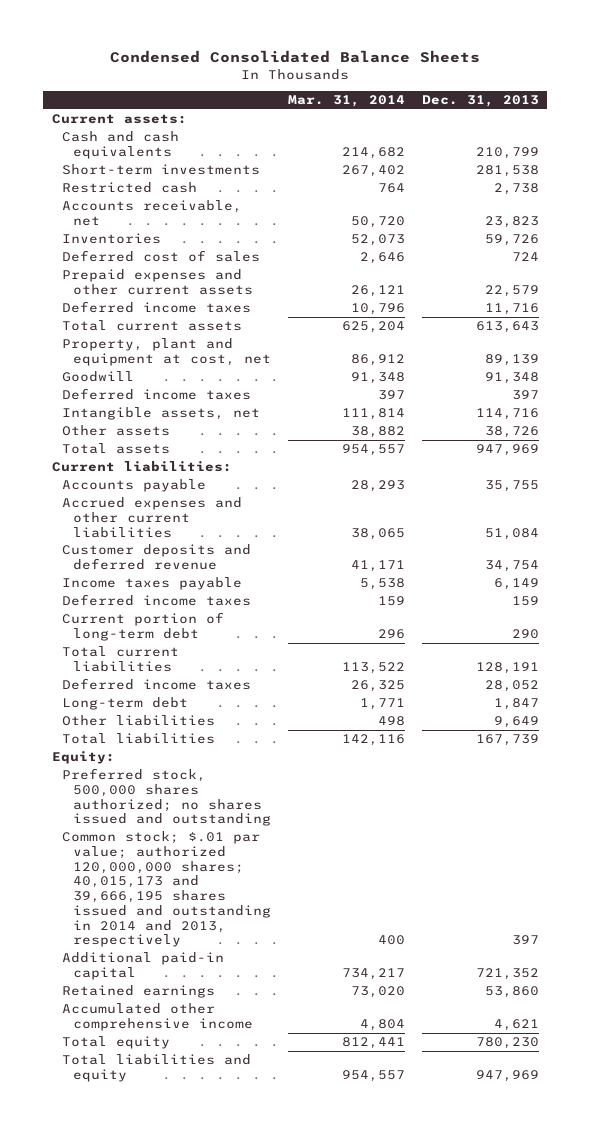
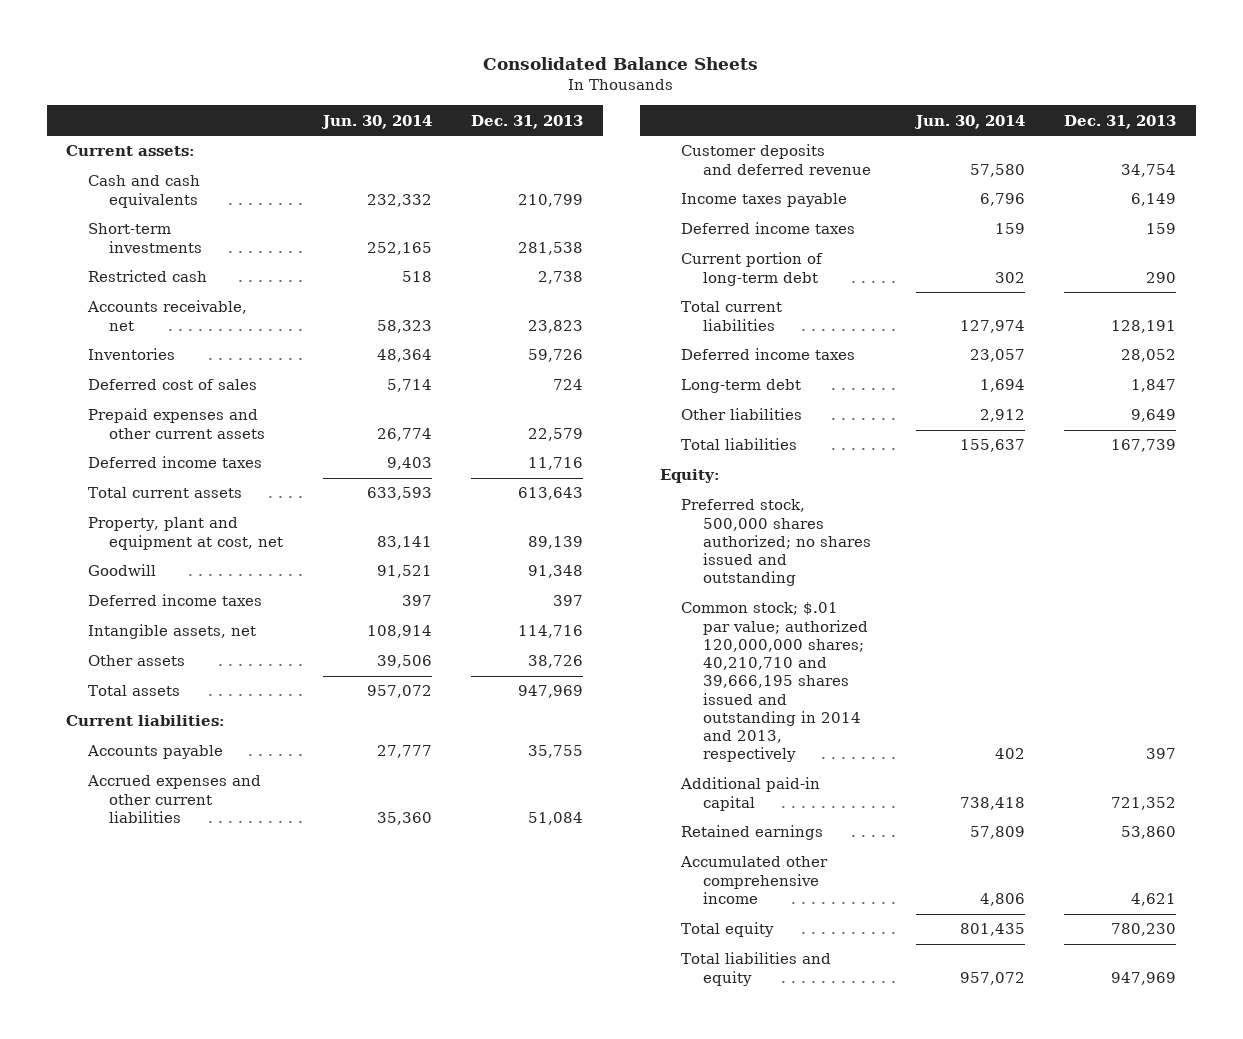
[110,50,481,64] Condensed Consolidated Balance Sheets -> [483,56,759,70] Consolidated Balance Sheets
[287,95,405,108] Mar. 31, 2014 -> none
none -> [320,114,432,129] Jun. 30, 2014
[62,831,271,948] Common stock; $.01 par value; authorized 120,000,000 shares; 40,015,173 and 39,666,195 shares issued and outstanding in 2014 and 2013, respectively -> [681,602,868,763] Common stock; $.01 par value; authorized 120,000,000 shares; 40,210,710 and 39,666,195 shares issued and outstanding in 2014 and 2013, respectively

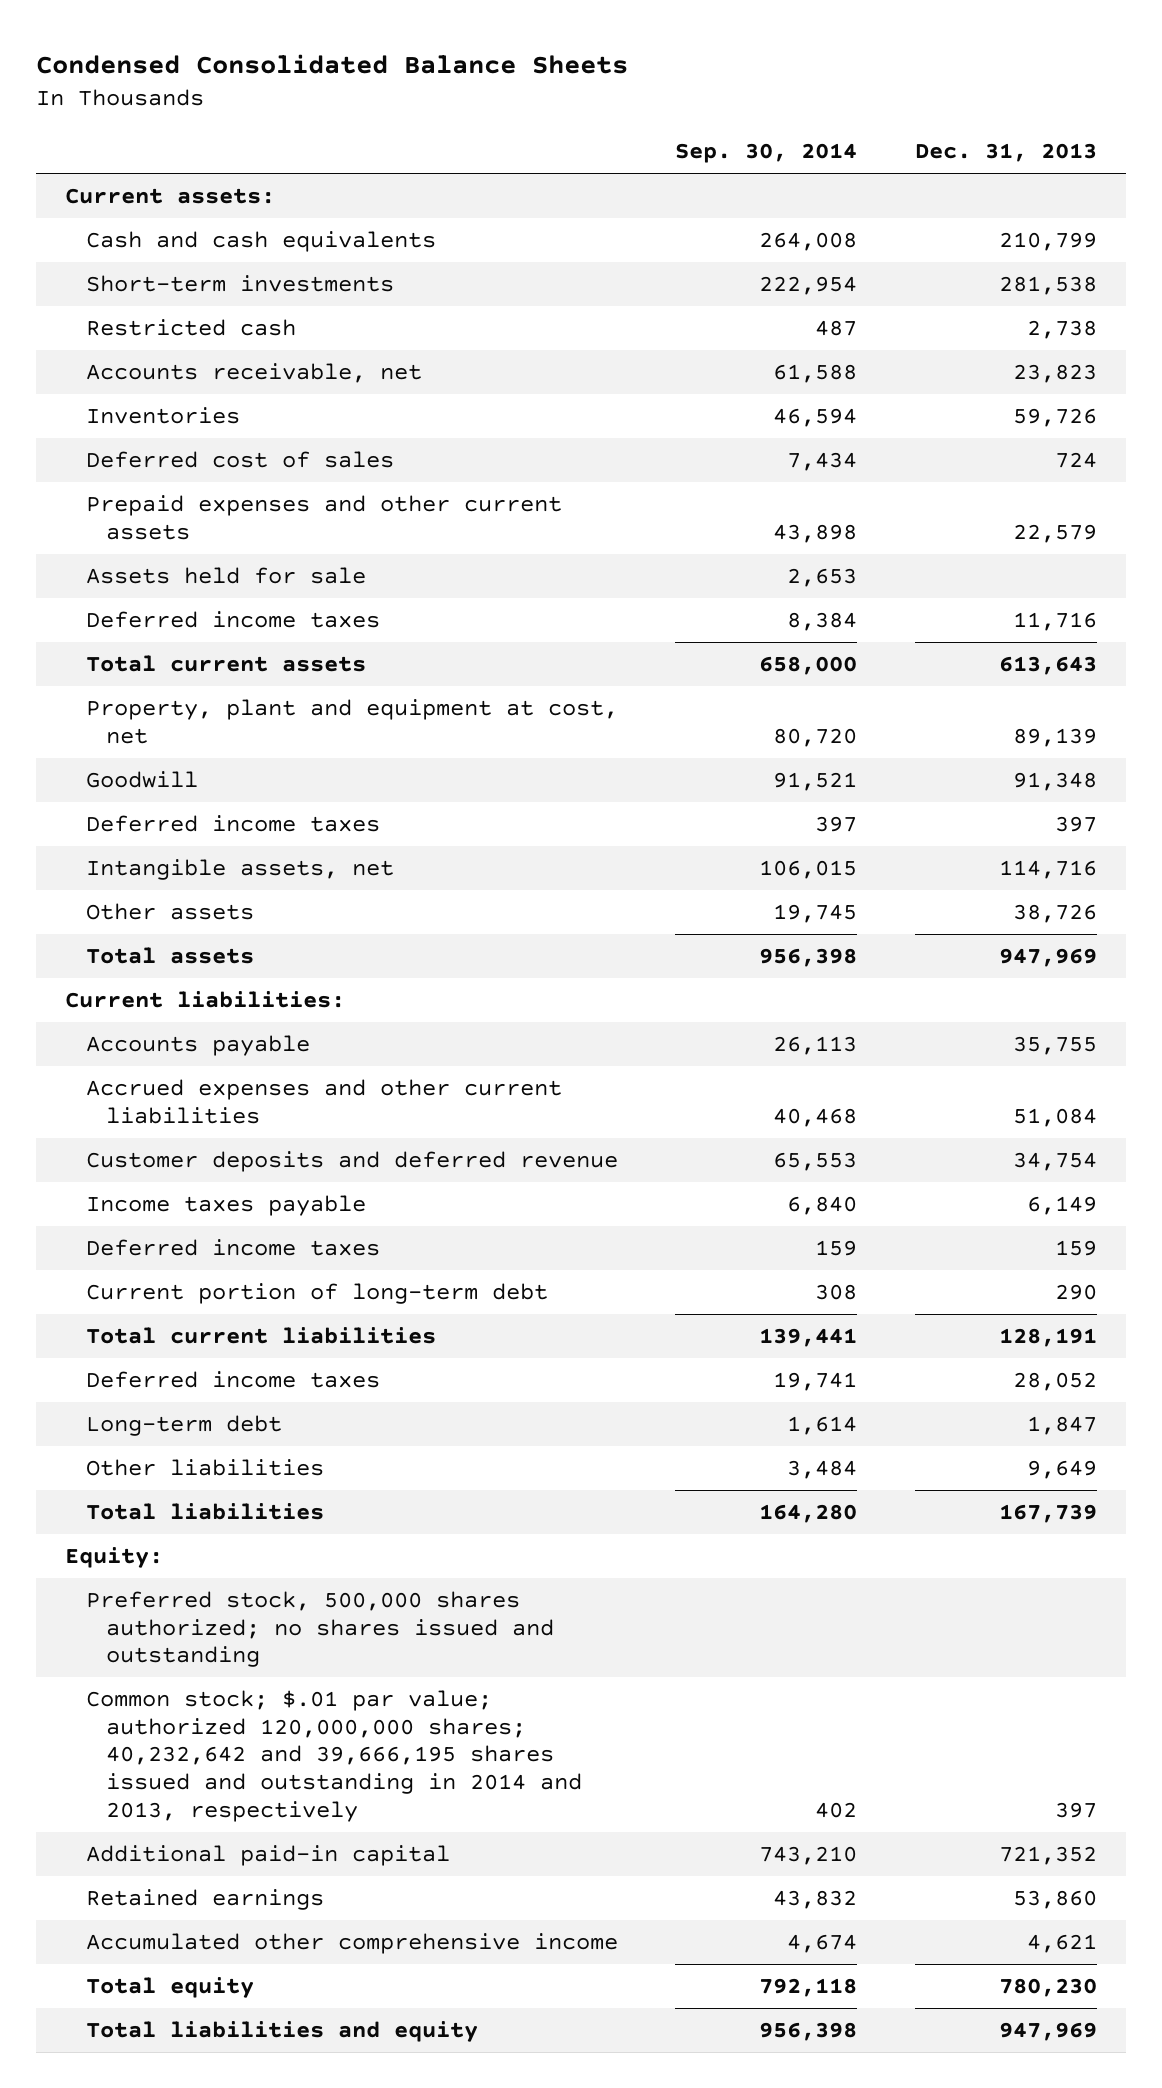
[483,56,759,70] Consolidated Balance Sheets -> [36,54,629,75] Condensed Consolidated Balance Sheets
[320,114,432,129] Jun. 30, 2014 -> none
none -> [675,143,858,164] Sep. 30, 2014
none -> [85,566,366,584] Assets held for sale
[681,602,868,763] Common stock; $.01 par value; authorized 120,000,000 shares; 40,210,710 and 39,666,195 shares issued and outstanding in 2014 and 2013, respectively -> [85,1689,583,1822] Common stock; $.01 par value; authorized 120,000,000 shares; 40,232,642 and 39,666,195 shares issued and outstanding in 2014 and 2013, respectively

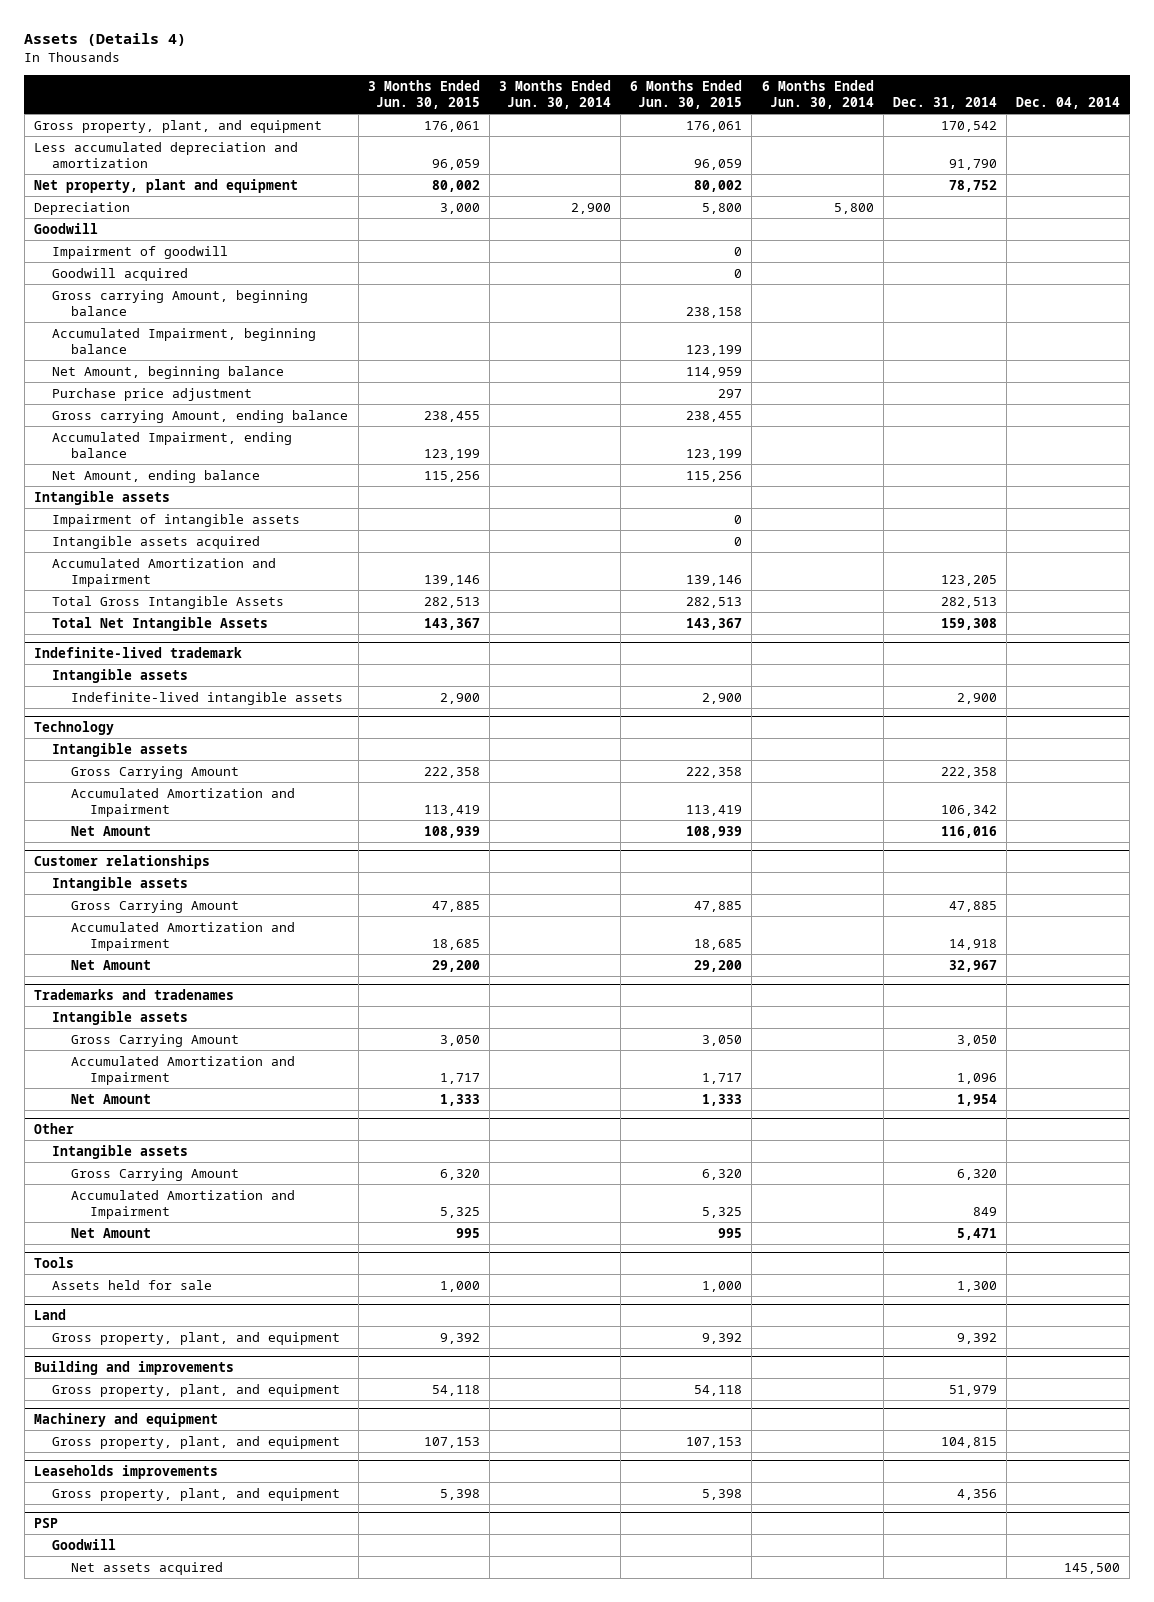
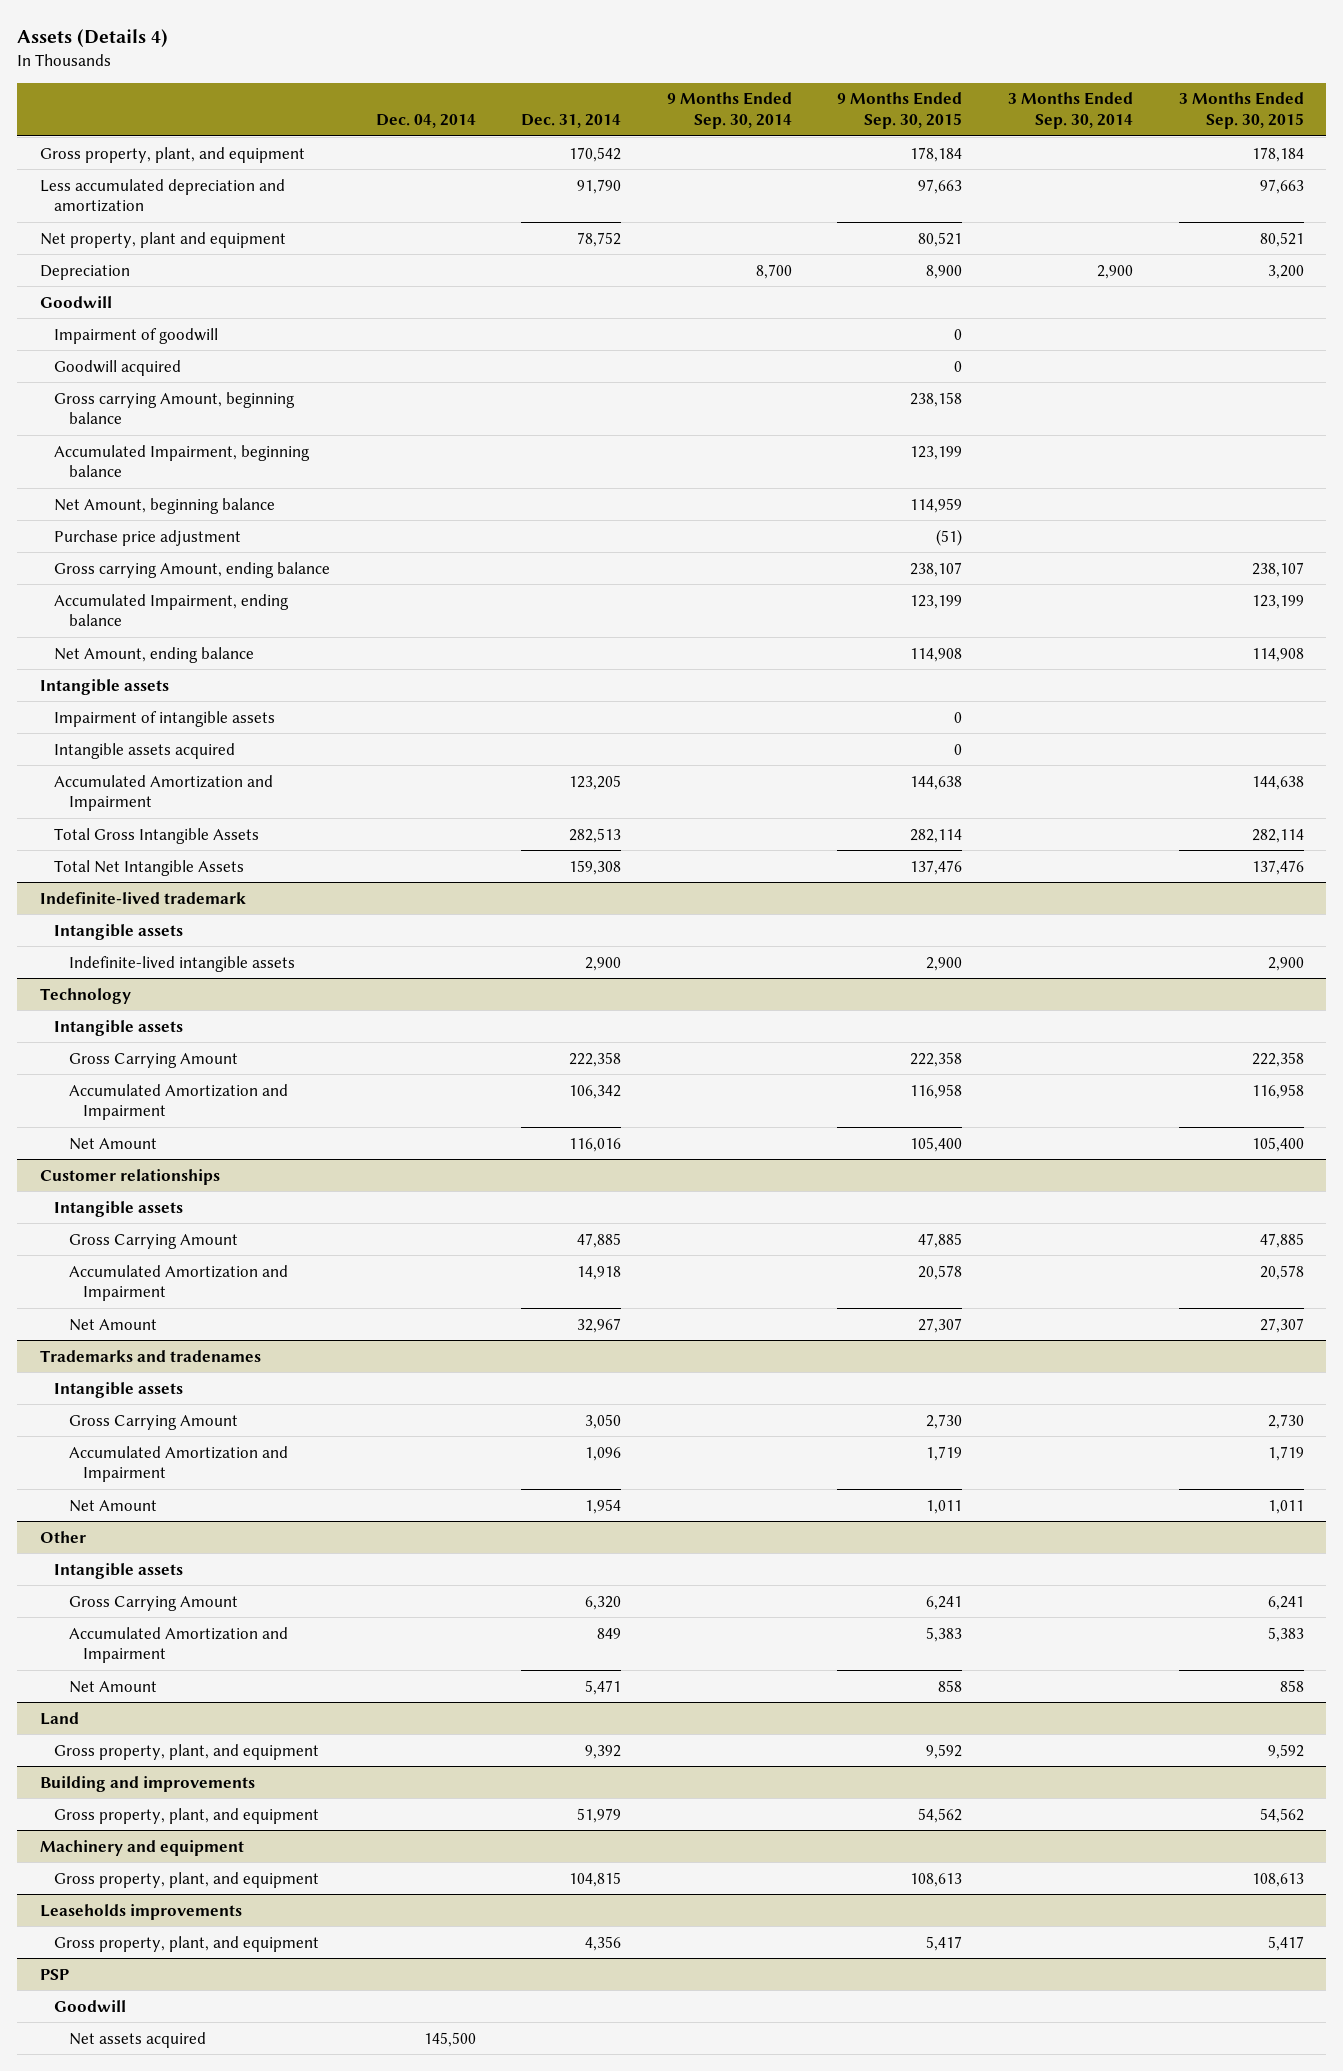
[367,79,480,109] 3 Months Ended Jun. 30, 2015 -> none
[499,79,612,109] 3 Months Ended Jun. 30, 2014 -> none
[630,79,743,109] 6 Months Ended Jun. 30, 2015 -> none
[761,79,874,109] 6 Months Ended Jun. 30, 2014 -> none
none -> [666,92,792,130] 9 Months Ended Sep. 30, 2014
none -> [837,92,963,130] 9 Months Ended Sep. 30, 2015
none -> [1008,92,1134,130] 3 Months Ended Sep. 30, 2014
none -> [1178,92,1304,130] 3 Months Ended Sep. 30, 2015
[33,1256,74,1268] Tools -> none
[52,1279,213,1290] Assets held for sale -> none

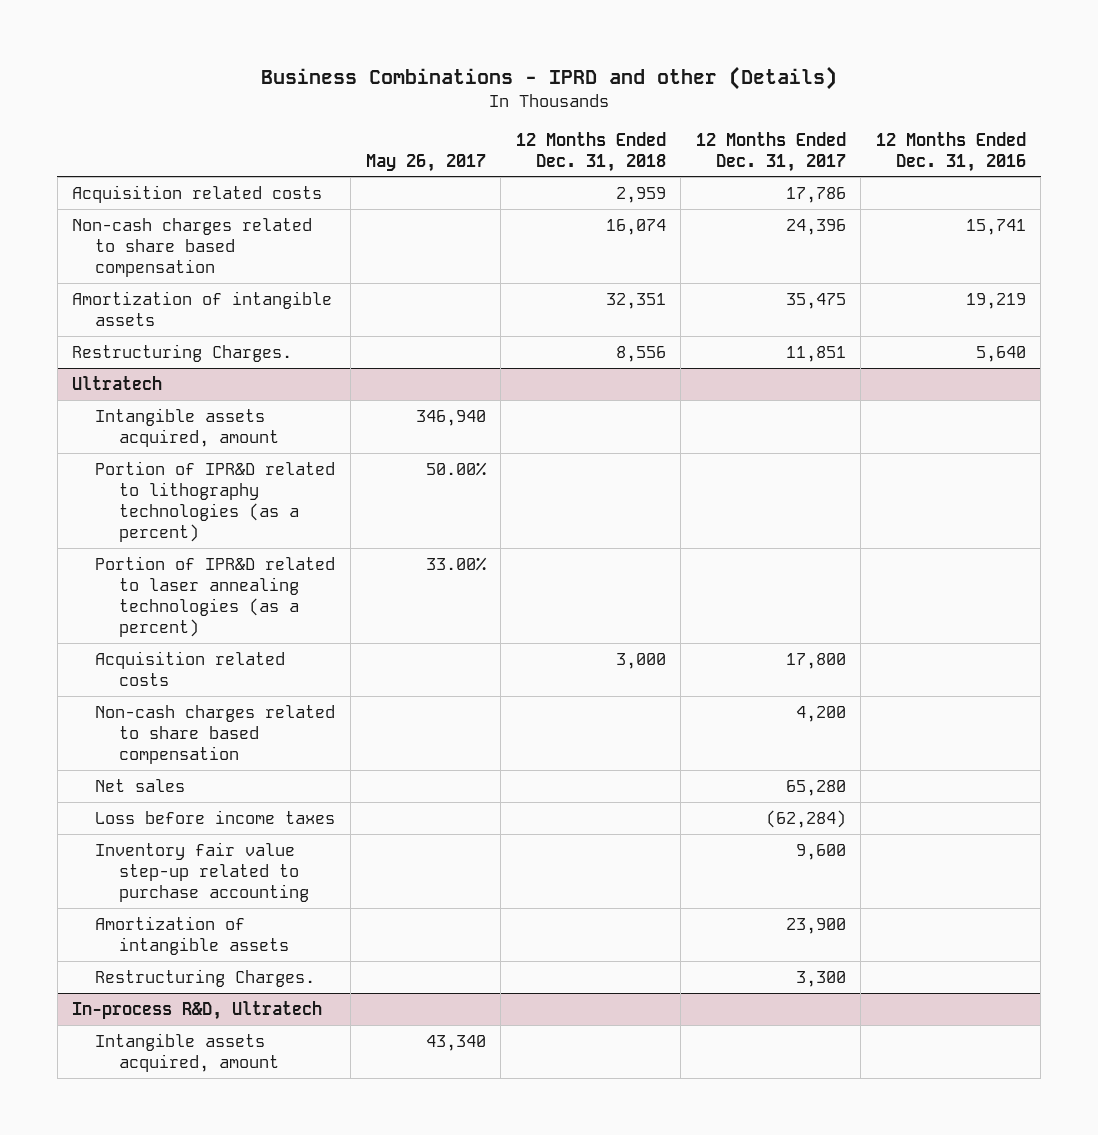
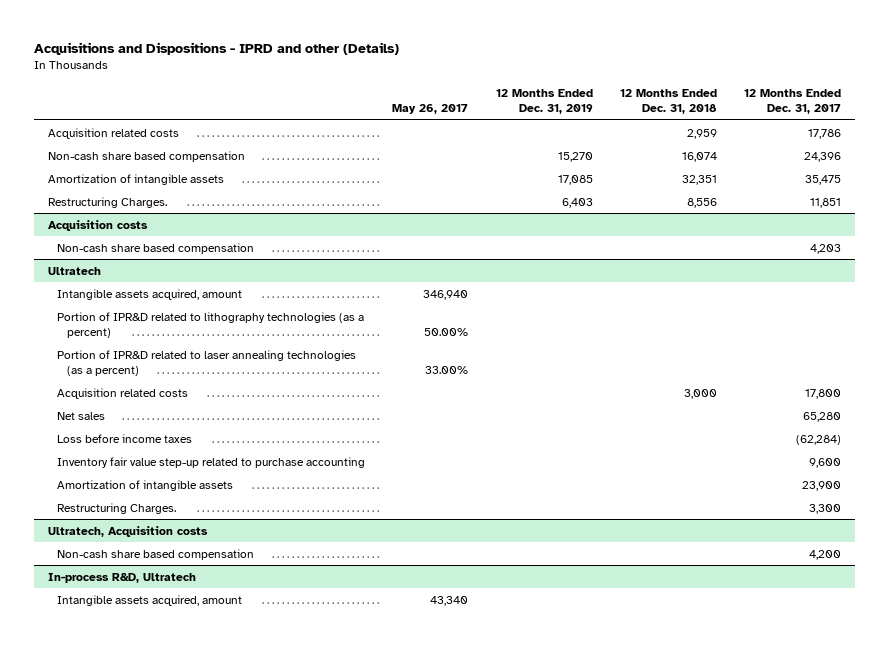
[261,65,838,90] Business Combinations - IPRD and other (Details) -> [34,41,400,55] Acquisitions and Dispositions - IPRD and other (Details)
[875,131,1026,172] 12 Months Ended Dec. 31, 2016 -> none
none -> [495,88,593,115] 12 Months Ended Dec. 31, 2019
[72,217,313,277] Non-cash charges related to share based compensation -> [47,150,245,162] Non-cash share based compensation
none -> [47,219,148,231] Acquisition costs
none -> [57,242,255,254] Non-cash share based compensation
[95,704,336,764] Non-cash charges related to share based compensation -> none
none -> [47,525,208,537] Ultratech, Acquisition costs
none -> [57,548,255,560] Non-cash share based compensation

